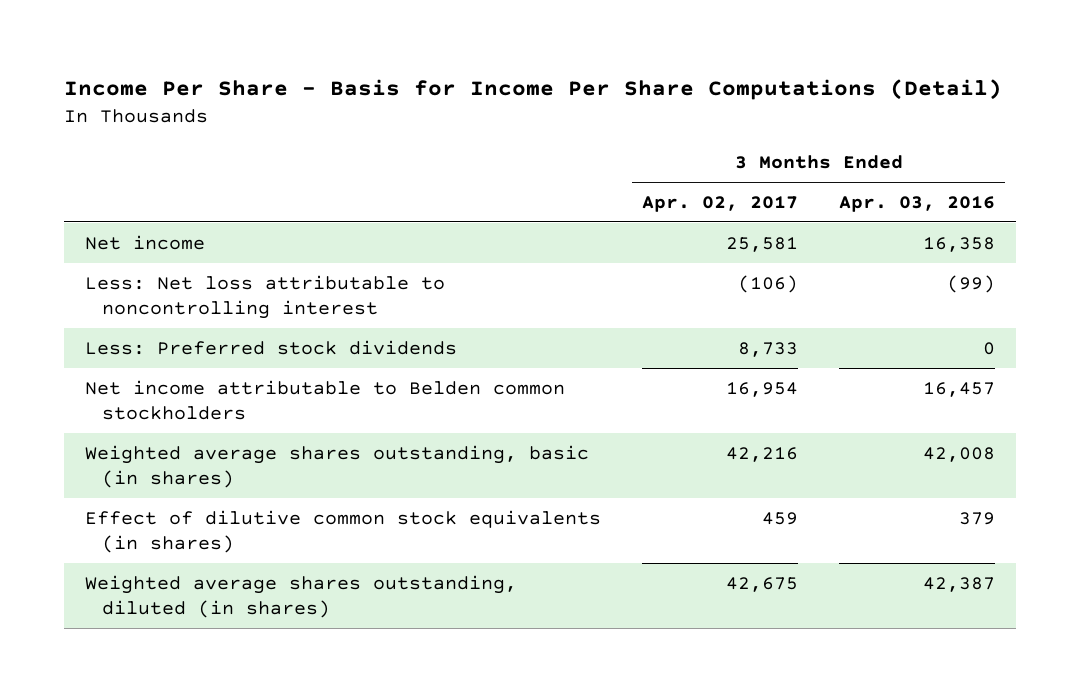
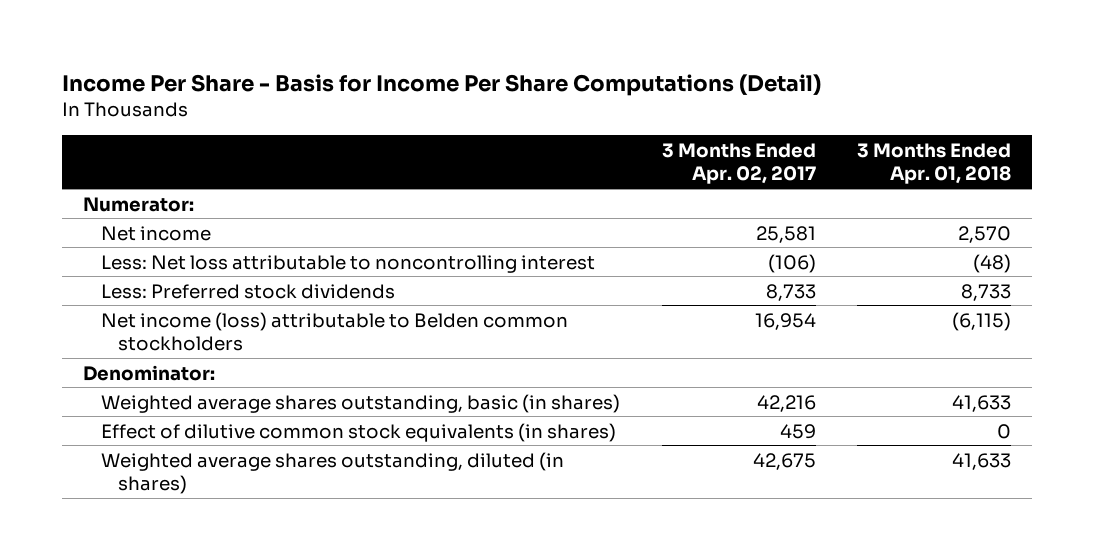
[839,195,996,212] Apr. 03, 2016 -> none
none -> [857,142,1012,185] 3 Months Ended Apr. 01, 2018
none -> [83,196,195,212] Numerator:
[84,379,565,420] Net income attributable to Belden common stockholders -> [100,311,568,352] Net income (loss) attributable to Belden common stockholders
none -> [83,364,216,381] Denominator:

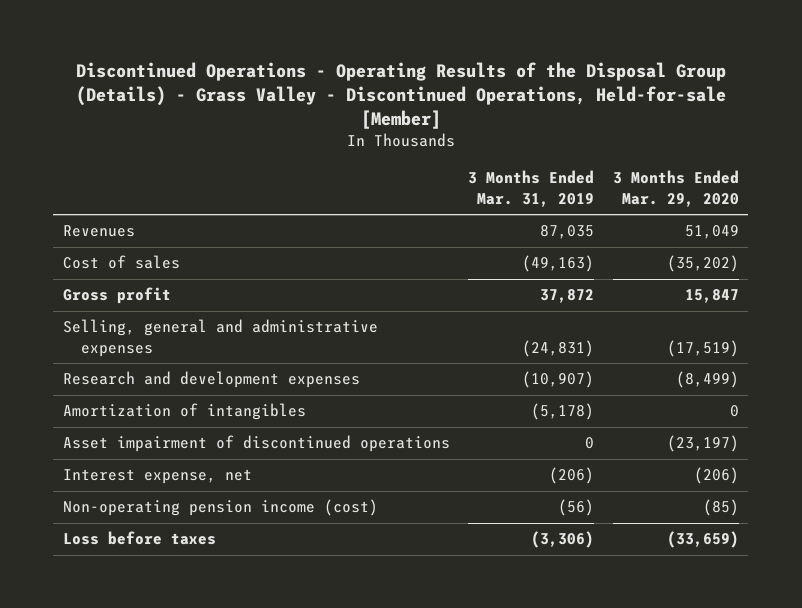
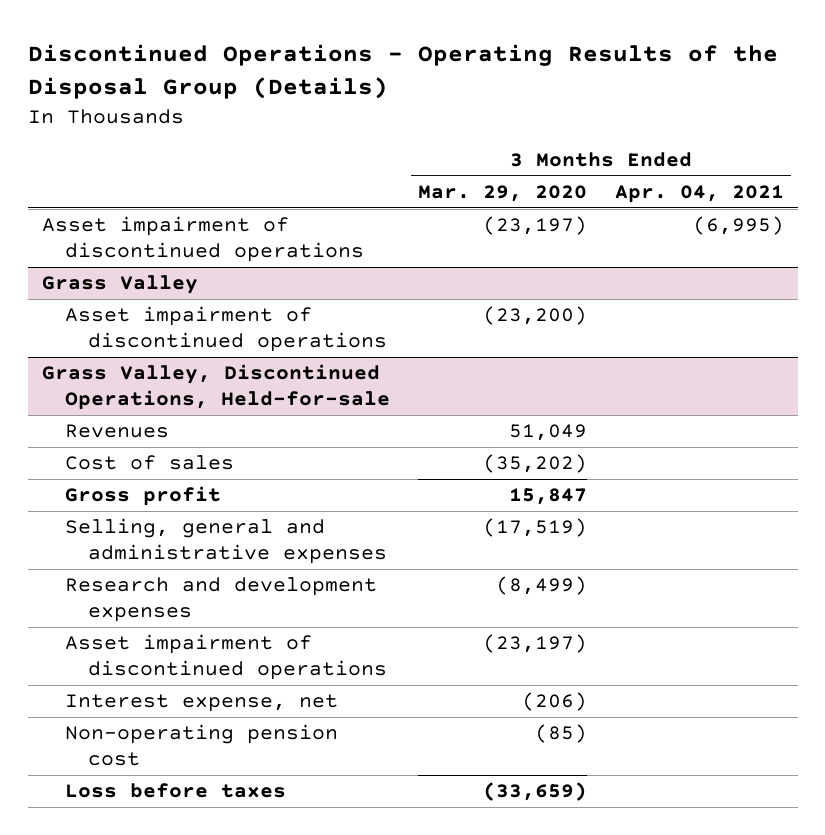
[75,62,726,130] Discontinued Operations - Operating Results of the Disposal Group (Details) - Grass Valley - Discontinued Operations, Held-for-sale [Member] -> [27,43,778,99] Discontinued Operations - Operating Results of the Disposal Group (Details)
[468,170,595,207] 3 Months Ended Mar. 31, 2019 -> none
none -> [614,185,784,204] Apr. 04, 2021
none -> [41,216,364,262] Asset impairment of discontinued operations
none -> [41,275,198,295] Grass Valley
none -> [64,306,388,352] Asset impairment of discontinued operations
none -> [41,364,390,410] Grass Valley, Discontinued Operations, Held-for-sale
[62,403,306,421] Amortization of intangibles -> none
[62,499,378,517] Non-operating pension income (cost) -> [64,724,338,766] Non-operating pension cost

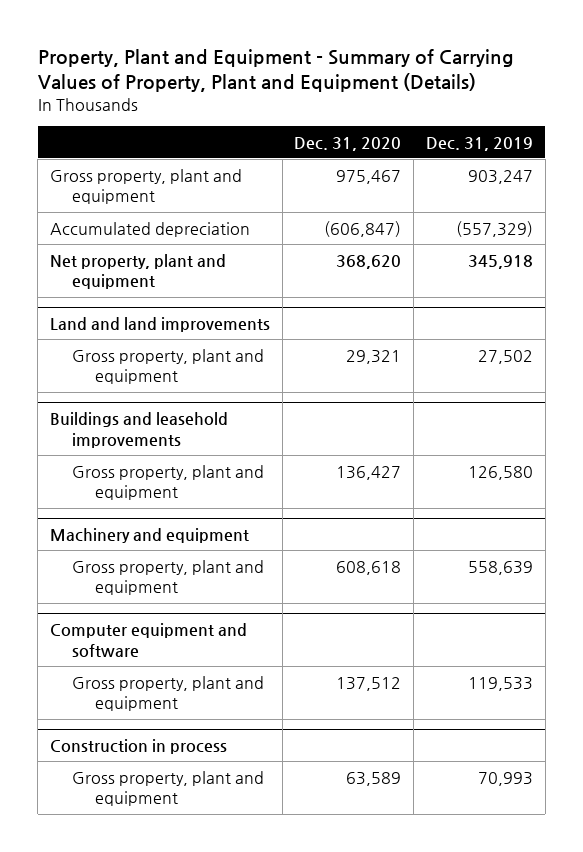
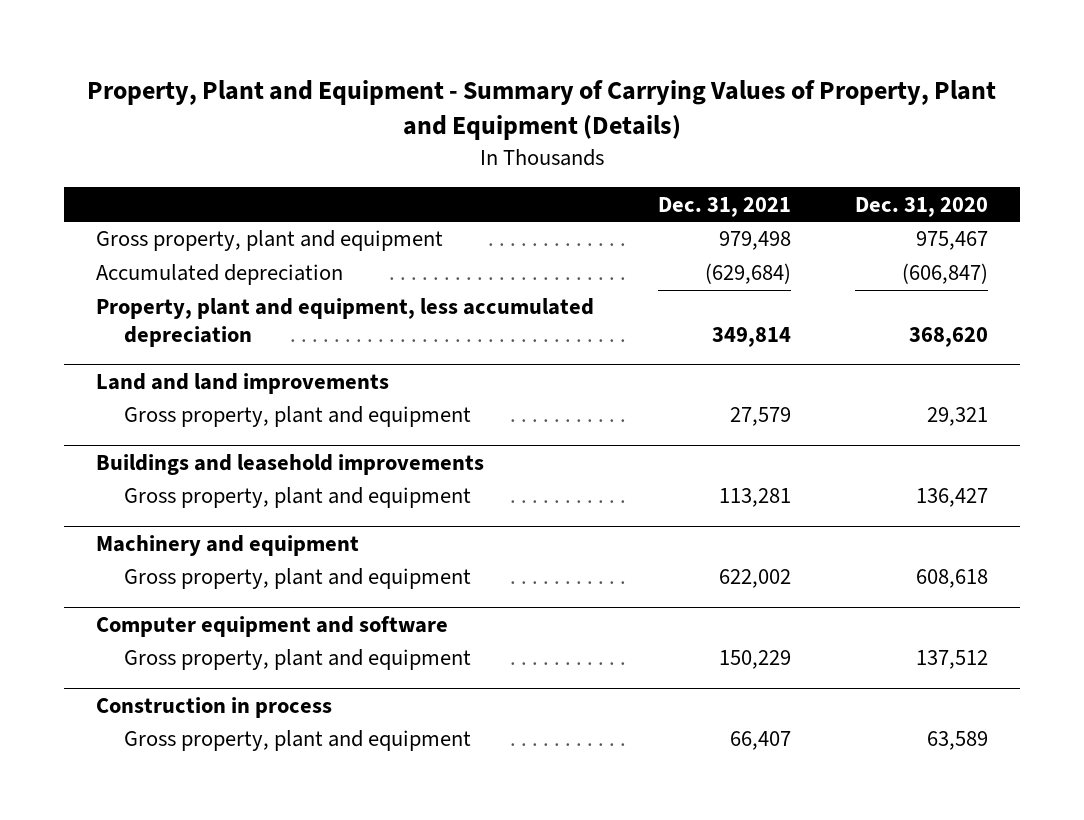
[425,136,533,151] Dec. 31, 2019 -> none
none -> [658,196,792,217] Dec. 31, 2021
[49,253,226,290] Net property, plant and equipment -> [95,298,594,347] Property, plant and equipment, less accumulated depreciation

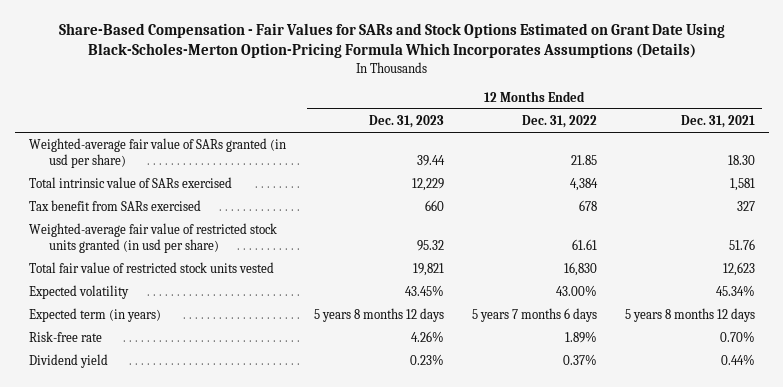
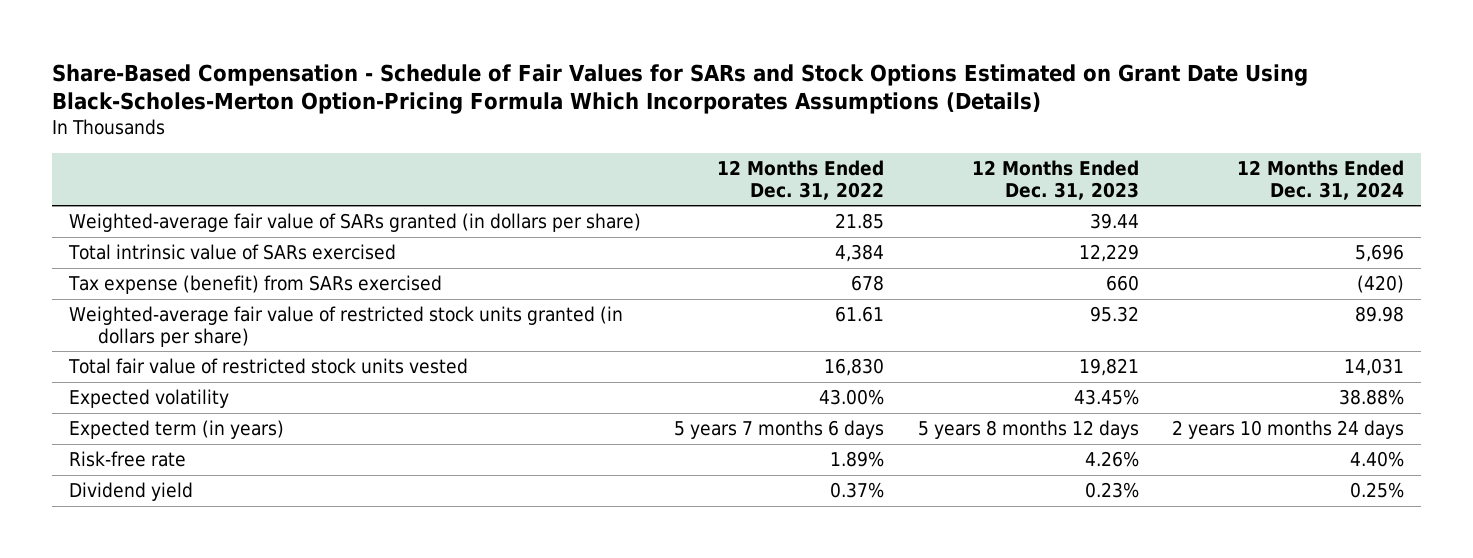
[58,22,725,59] Share-Based Compensation - Fair Values for SARs and Stock Options Estimated on Grant Date Using Black-Scholes-Merton Option-Pricing Formula Which Incorporates Assumptions (Details) -> [51,63,1308,115] Share-Based Compensation - Schedule of Fair Values for SARs and Stock Options Estimated on Grant Date Using Black-Scholes-Merton Option-Pricing Formula Which Incorporates Assumptions (Details)
[680,114,755,128] Dec. 31, 2021 -> none
none -> [1237,160,1405,200] 12 Months Ended Dec. 31, 2024
[28,138,286,169] Weighted-average fair value of SARs granted (in usd per share) -> [68,213,641,233] Weighted-average fair value of SARs granted (in dollars per share)
[28,200,201,212] Tax benefit from SARs exercised -> [67,275,442,295] Tax expense (benefit) from SARs exercised
[28,223,277,254] Weighted-average fair value of restricted stock units granted (in usd per share) -> [68,306,623,347] Weighted-average fair value of restricted stock units granted (in dollars per share)

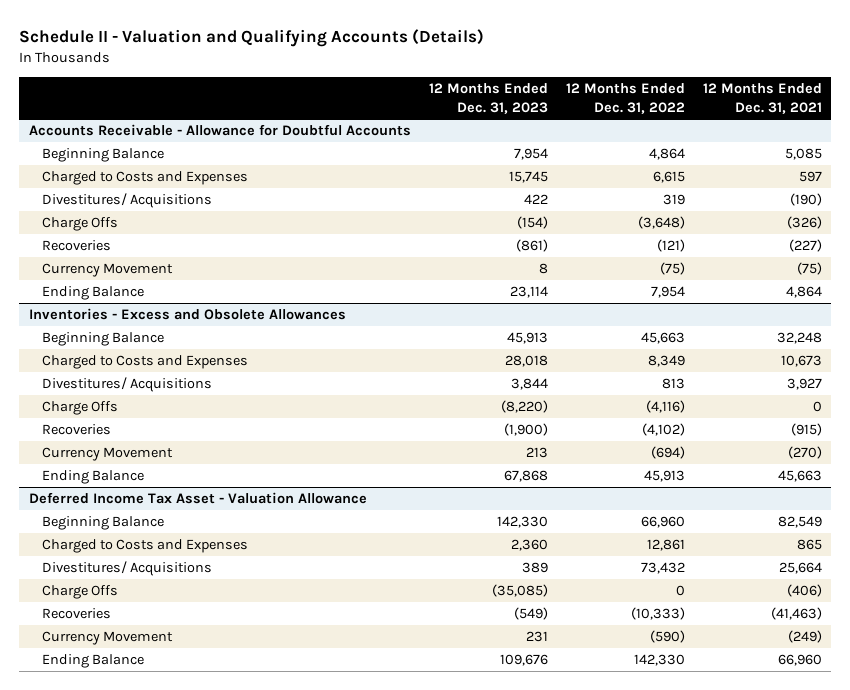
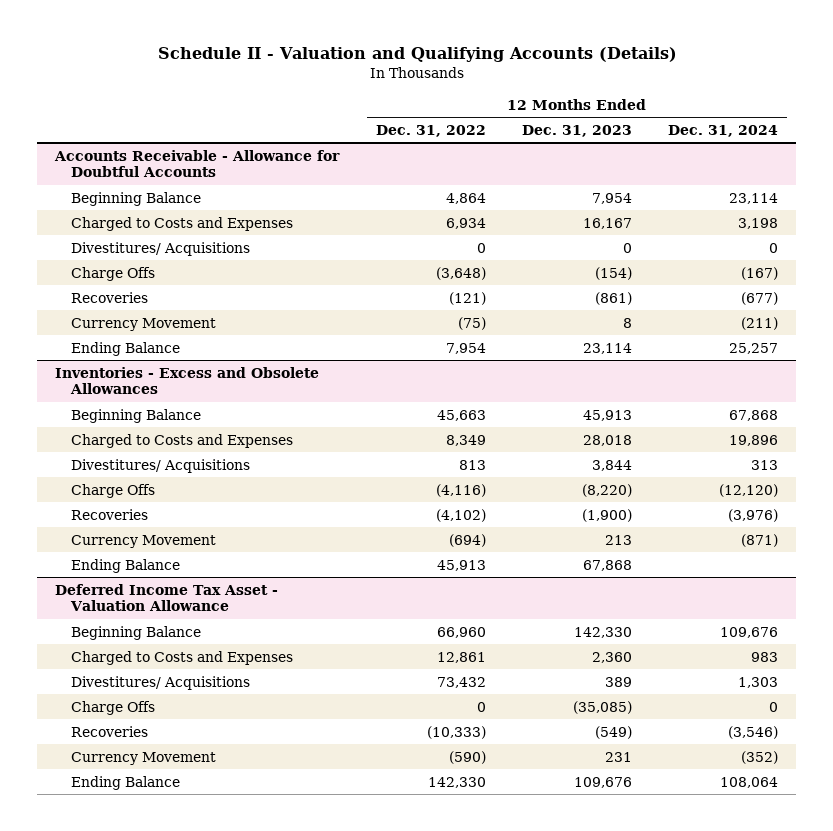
[702,82,822,114] 12 Months Ended Dec. 31, 2021 -> none
none -> [668,124,779,137] Dec. 31, 2024
[508,170,548,183] 15,745 -> [582,217,632,229] 16,167
[652,170,685,183] 6,615 -> [445,217,486,229] 6,934
[523,193,548,204] 422 -> [622,242,632,253] 0
[662,193,685,205] 319 -> [476,242,486,253] 0

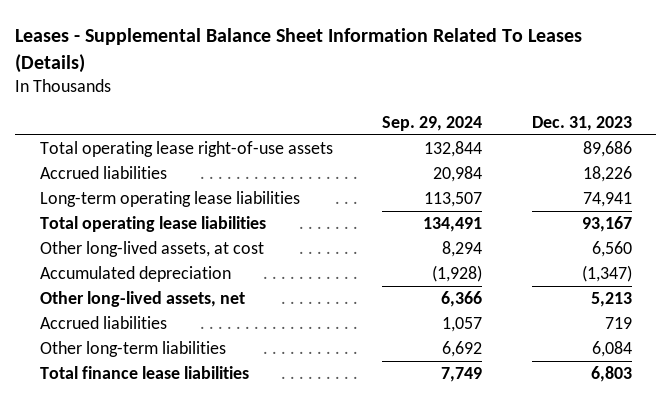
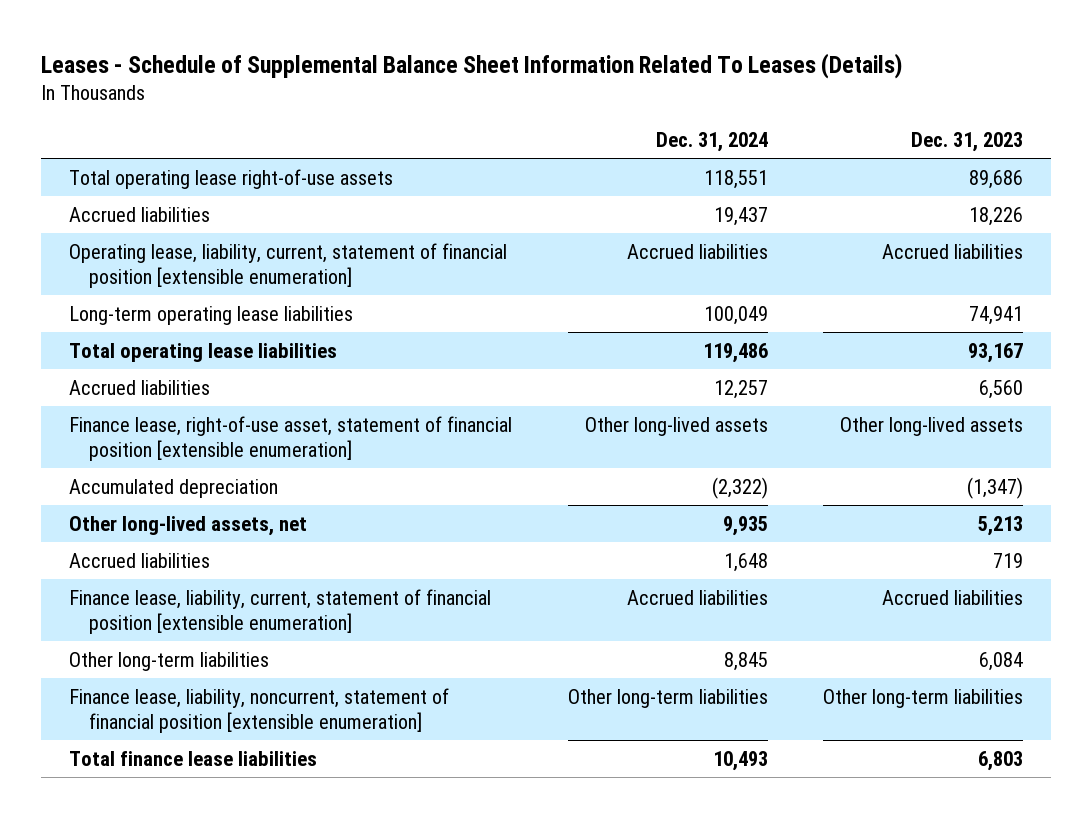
[15,28,583,74] Leases - Supplemental Balance Sheet Information Related To Leases (Details) -> [41,52,903,79] Leases - Schedule of Supplemental Balance Sheet Information Related To Leases (Details)
[382,115,483,131] Sep. 29, 2024 -> none
none -> [655,131,768,152] Dec. 31, 2024
none -> [69,242,508,288] Operating lease, liability, current, statement of financial position [extensible enumeration]
[39,241,264,258] Other long-lived assets, at cost -> [69,379,211,395] Accrued liabilities
none -> [69,415,513,461] Finance lease, right-of-use asset, statement of financial position [extensible enumeration]
none -> [69,588,492,634] Finance lease, liability, current, statement of financial position [extensible enumeration]
none -> [69,687,450,733] Finance lease, liability, noncurrent, statement of financial position [extensible enumeration]

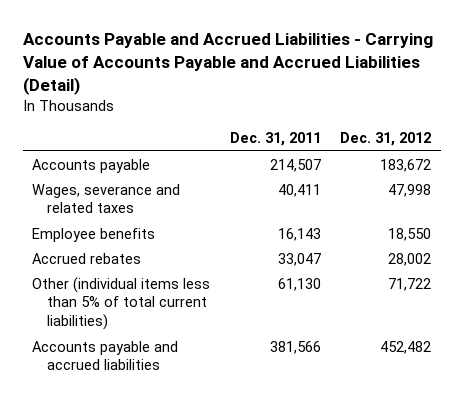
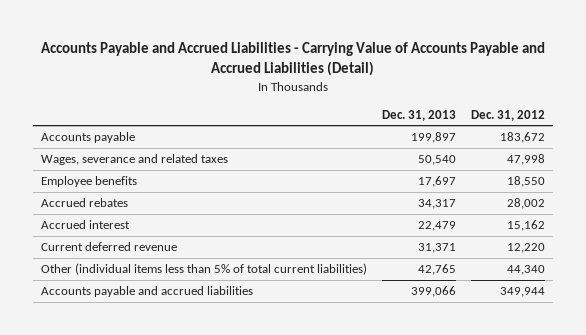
[229,132,321,147] Dec. 31, 2011 -> none
none -> [381,109,456,121] Dec. 31, 2013
none -> [40,220,130,230] Accrued interest
none -> [40,242,177,252] Current deferred revenue
[388,277,432,291] 71,722 -> [506,265,545,276] 44,340
[380,340,432,354] 452,482 -> [499,287,545,298] 349,944

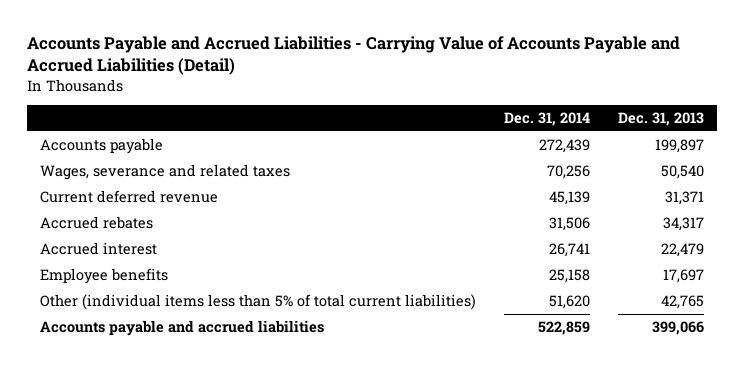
[470,109,545,121] Dec. 31, 2012 -> none
none -> [504,112,591,127] Dec. 31, 2014
[40,242,177,252] Current deferred revenue -> [40,189,219,203] Current deferred revenue
[40,176,137,188] Employee benefits -> [40,267,169,284] Employee benefits

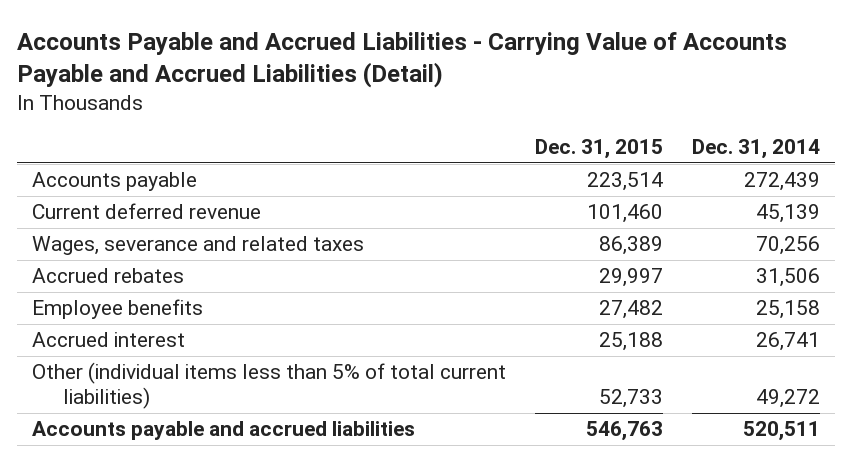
[617,112,704,127] Dec. 31, 2013 -> none
none -> [535,139,664,160] Dec. 31, 2015
[40,163,291,180] Wages, severance and related taxes -> [31,236,364,256] Wages, severance and related taxes
[40,241,158,255] Accrued interest -> [31,332,185,348] Accrued interest
[549,294,591,309] 51,620 -> [756,389,821,409] 49,272
[538,320,591,335] 522,859 -> [743,421,821,442] 520,511

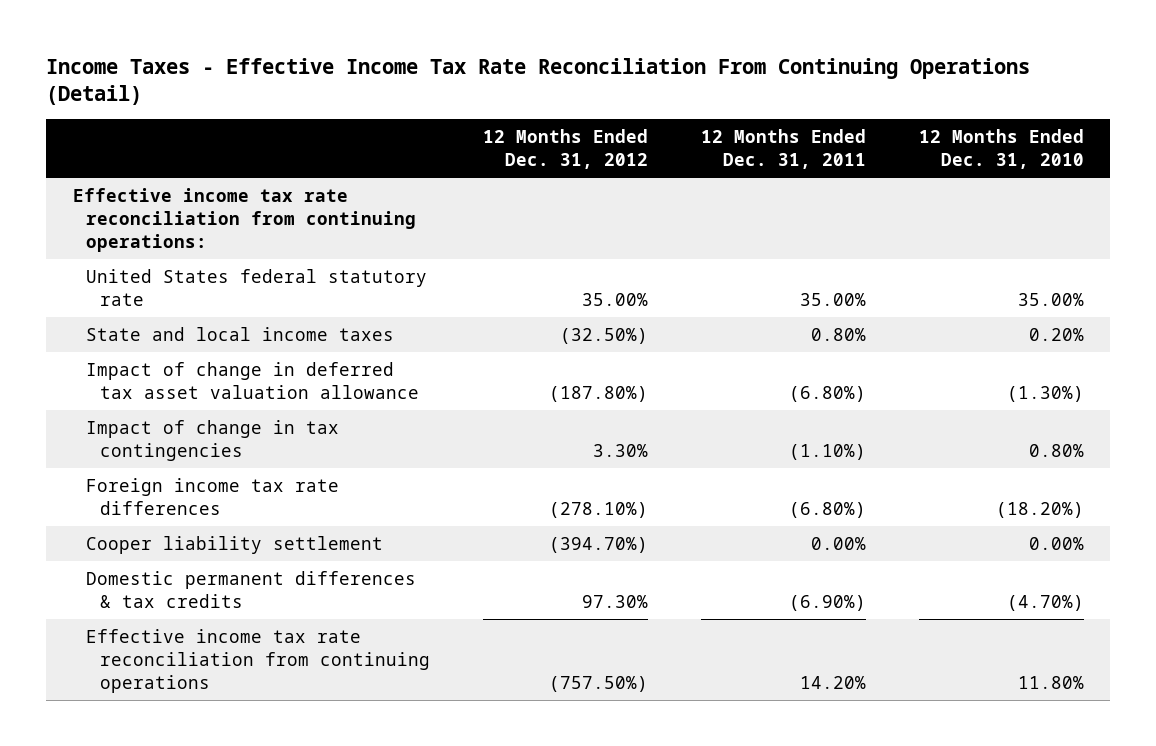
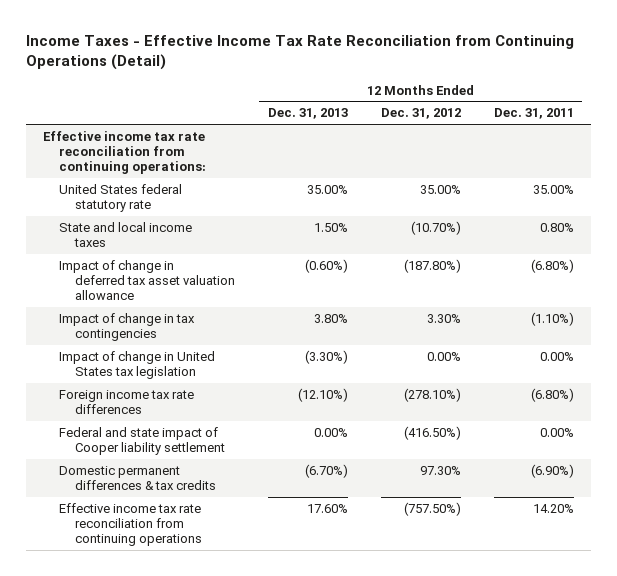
[46,57,1031,106] Income Taxes - Effective Income Tax Rate Reconciliation From Continuing Operations (Detail) -> [26,35,575,71] Income Taxes - Effective Income Tax Rate Reconciliation from Continuing Operations (Detail)
[918,128,1084,169] 12 Months Ended Dec. 31, 2010 -> none
none -> [267,108,348,120] Dec. 31, 2013
[560,328,649,345] (32.50%) -> [410,220,461,235] (10.70%)
none -> [58,350,215,379] Impact of change in United States tax legislation
[86,536,384,555] Cooper liability settlement -> [58,426,225,455] Federal and state impact of Cooper liability settlement
[549,537,649,554] (394.70%) -> [403,425,461,440] (416.50%)

